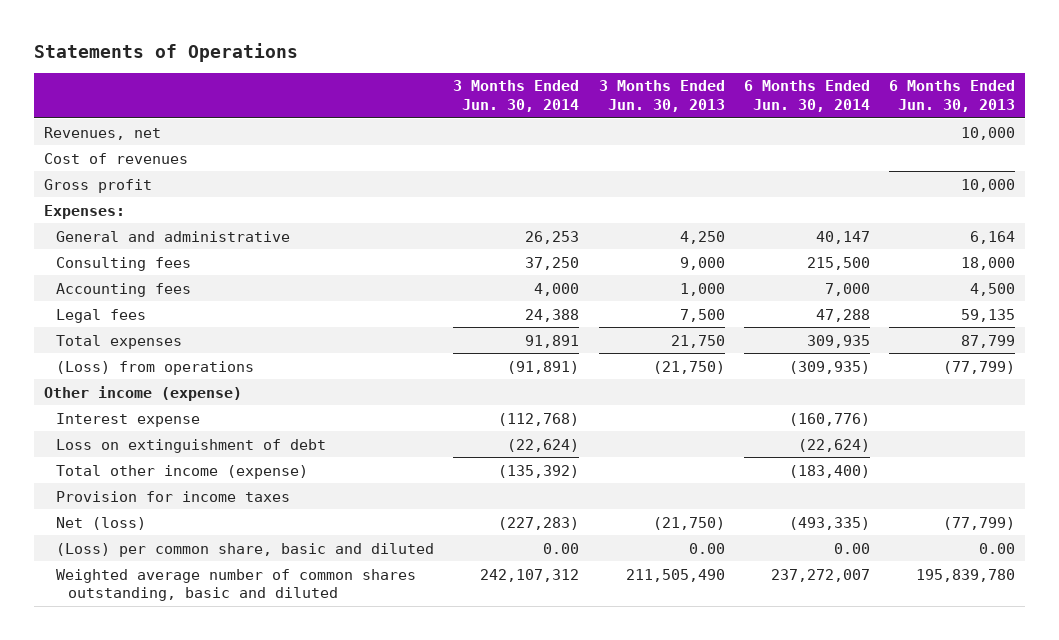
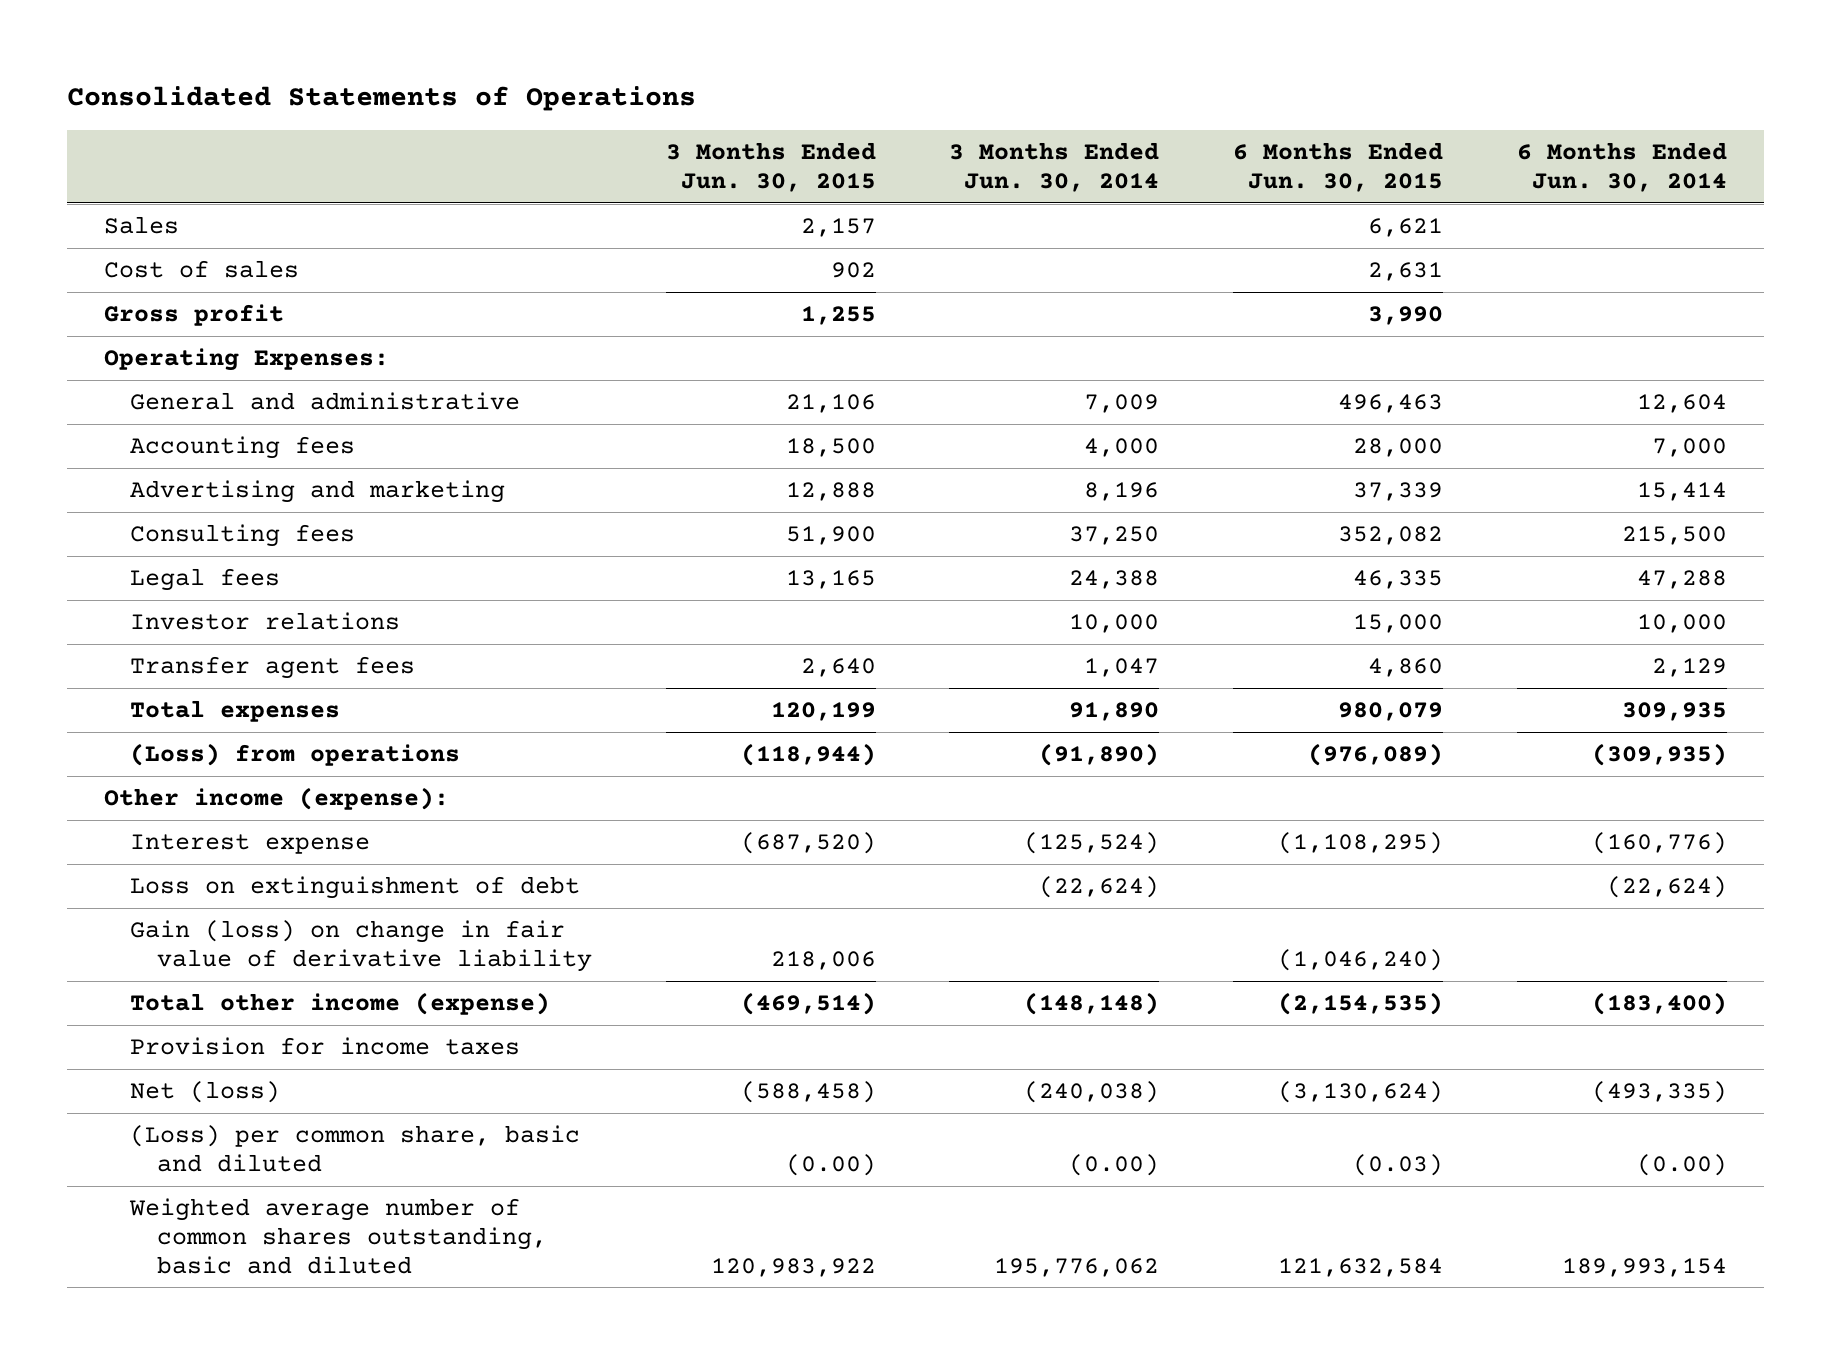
[34,42,299,62] Statements of Operations -> [66,86,696,112] Consolidated Statements of Operations
[598,80,725,113] 3 Months Ended Jun. 30, 2013 -> none
[889,80,1016,113] 6 Months Ended Jun. 30, 2013 -> none
none -> [665,142,876,193] 3 Months Ended Jun. 30, 2015
none -> [1233,142,1444,193] 6 Months Ended Jun. 30, 2015
[43,126,161,140] Revenues, net -> [103,216,179,235] Sales
[43,152,188,164] Cost of revenues -> [103,260,299,279] Cost of sales
[43,204,125,219] Expenses: -> [103,348,389,372] Operating Expenses:
[525,230,580,244] 26,253 -> [1084,394,1160,414] 7,009
[815,230,870,244] 40,147 -> [1637,394,1728,414] 12,604
none -> [130,480,506,504] Advertising and marketing
[55,256,191,271] Consulting fees -> [130,524,356,548] Consulting fees
none -> [130,612,401,631] Investor relations
none -> [130,656,416,680] Transfer agent fees
[525,334,580,348] 91,891 -> [1069,702,1160,722] 91,890
[507,360,580,374] (91,891) -> [1039,743,1160,767] (91,890)
[43,385,242,401] Other income (expense) -> [103,787,449,811] Other income (expense):
[498,412,580,426] (112,768) -> [1024,832,1160,855] (125,524)
none -> [130,920,592,972] Gain (loss) on change in fair value of derivative liability
[498,464,580,478] (135,392) -> [1024,992,1160,1016] (148,148)
[498,516,580,530] (227,283) -> [1024,1081,1160,1104] (240,038)
[543,542,580,554] 0.00 -> [1069,1153,1160,1176] (0.00)
[833,542,870,554] 0.00 -> [1637,1153,1728,1176] (0.00)
[480,568,580,582] 242,107,312 -> [994,1257,1160,1277] 195,776,062
[770,568,870,582] 237,272,007 -> [1562,1257,1728,1277] 189,993,154

